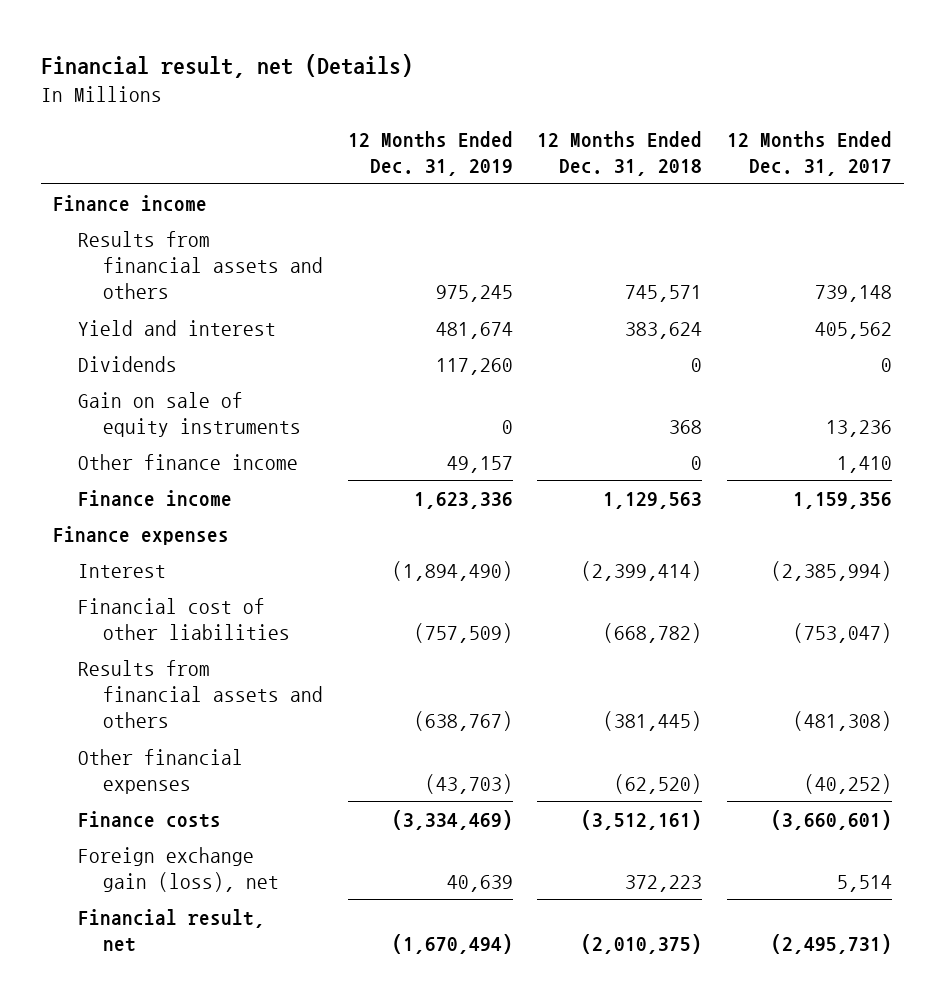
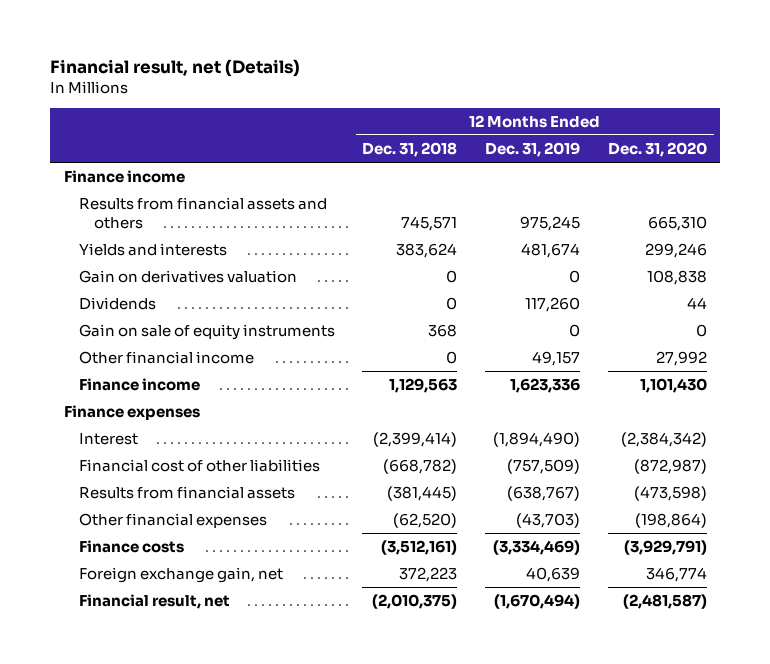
[726,130,892,177] 12 Months Ended Dec. 31, 2017 -> none
none -> [607,142,707,158] Dec. 31, 2020
[78,319,277,336] Yield and interest -> [78,243,227,257] Yields and interests
none -> [78,270,297,284] Gain on derivatives valuation
[78,453,299,470] Other finance income -> [78,351,254,365] Other financial income
[78,659,324,729] Results from financial assets and others -> [78,486,295,500] Results from financial assets
[78,846,280,892] Foreign exchange gain (loss), net -> [78,567,283,584] Foreign exchange gain, net

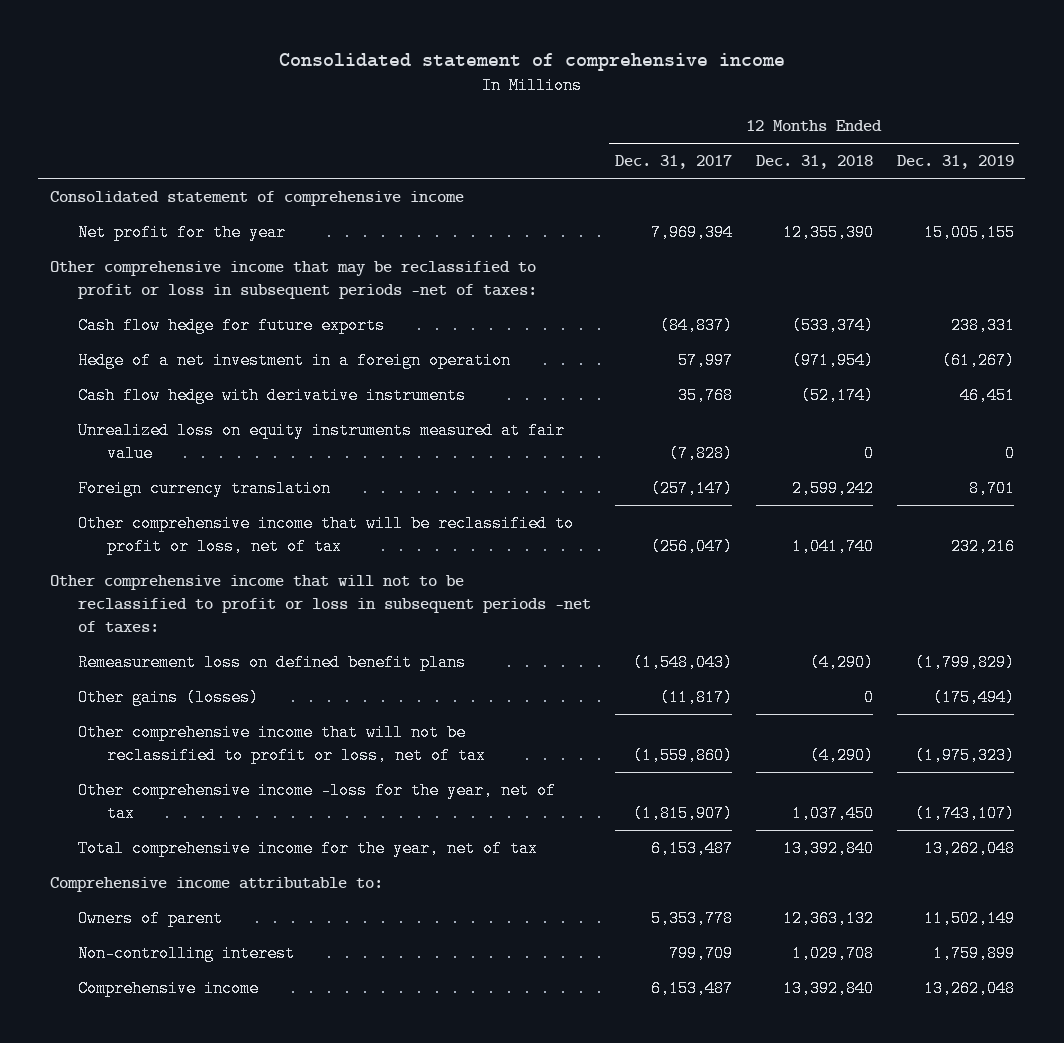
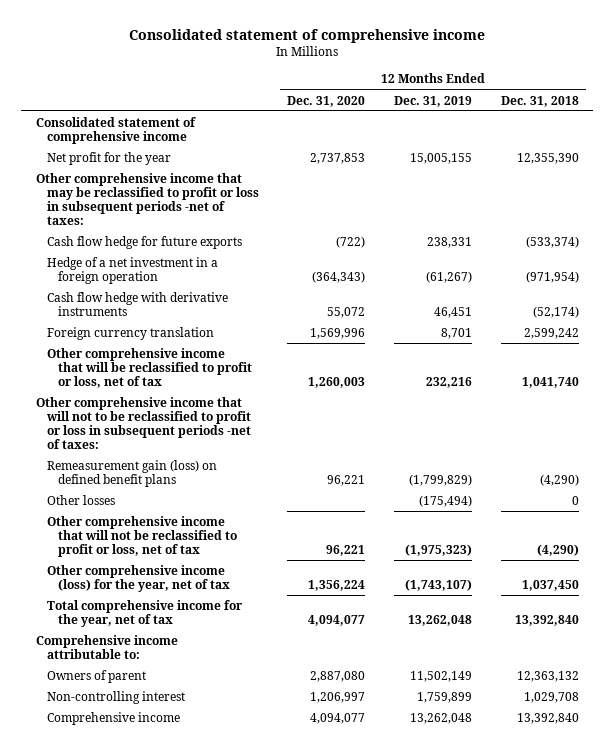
[615,155,733,170] Dec. 31, 2017 -> none
none -> [287,95,366,107] Dec. 31, 2020
[78,422,566,463] Unrealized loss on equity instruments measured at fair value -> none
[78,654,467,672] Remeasurement loss on defined benefit plans -> [46,459,217,488] Remeasurement gain (loss) on defined benefit plans
[78,689,260,707] Other gains (losses) -> [46,494,115,505] Other losses
[78,782,557,823] Other comprehensive income -loss for the year, net of tax -> [46,564,230,593] Other comprehensive income (loss) for the year, net of tax

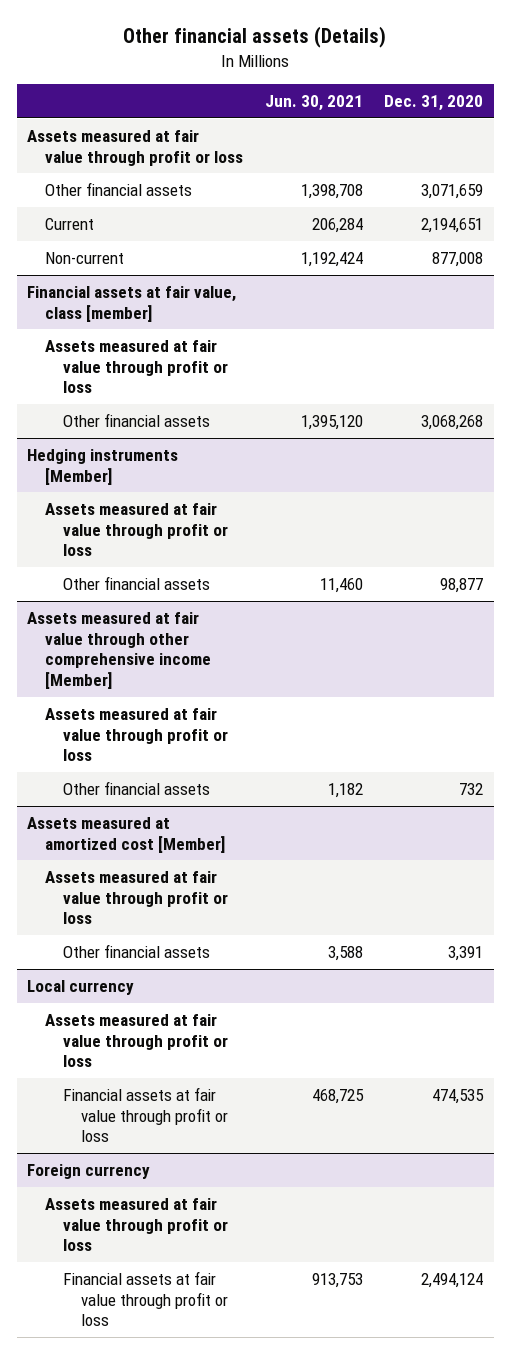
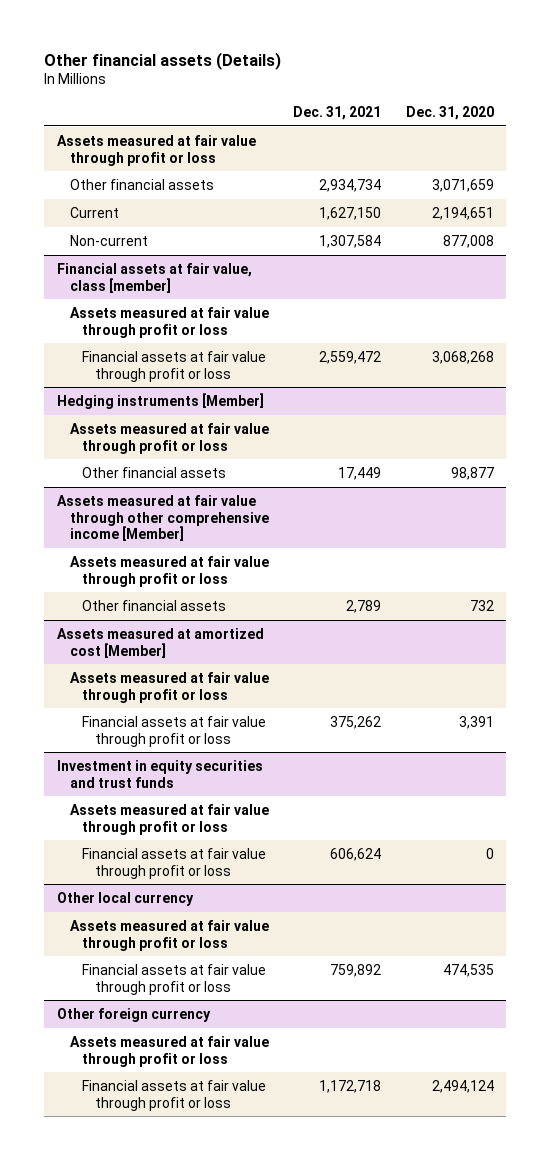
[264,94,363,111] Jun. 30, 2021 -> none
none -> [293,105,382,120] Dec. 31, 2021
[63,413,211,428] Other financial assets -> [82,350,267,382] Financial assets at fair value through profit or loss
[27,980,135,996] Local currency -> none
[63,944,211,959] Other financial assets -> [82,715,267,747] Financial assets at fair value through profit or loss
none -> [56,759,263,788] Investment in equity securities and trust funds
none -> [82,847,267,879] Financial assets at fair value through profit or loss
none -> [56,891,194,906] Other local currency
none -> [69,919,269,951] Assets measured at fair value through profit or loss
[27,1164,151,1180] Foreign currency -> [56,1007,211,1022] Other foreign currency

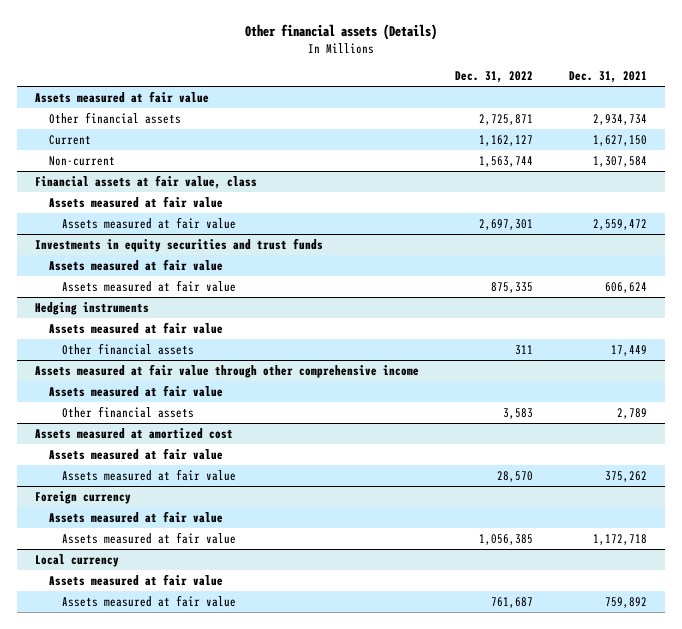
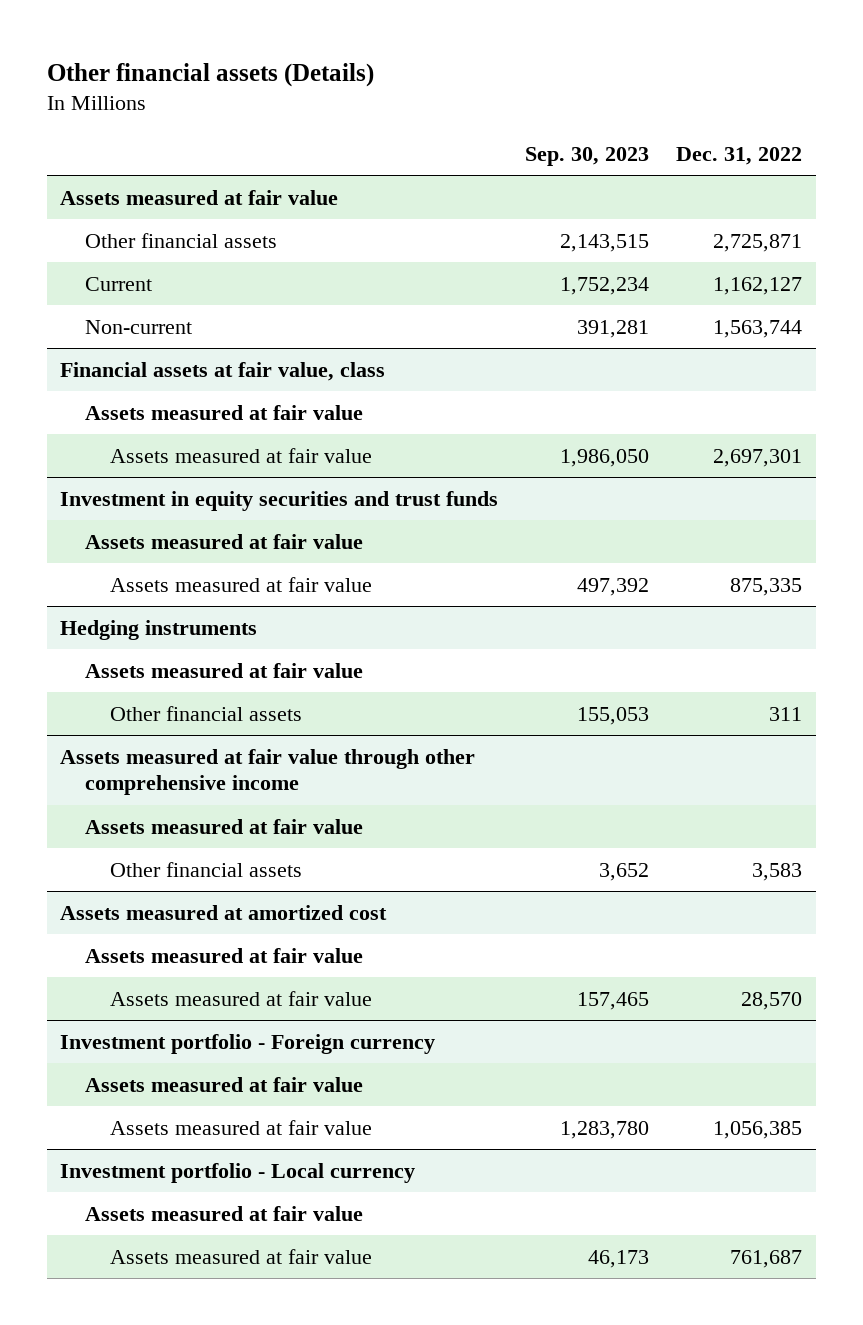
[568,71,647,84] Dec. 31, 2021 -> none
none -> [525,146,650,166] Sep. 30, 2023
[35,237,324,252] Investments in equity securities and trust funds -> [60,490,499,511] Investment in equity securities and trust funds
[35,490,132,504] Foreign currency -> [60,1033,436,1054] Investment portfolio - Foreign currency
[35,553,120,567] Local currency -> [60,1162,416,1183] Investment portfolio - Local currency

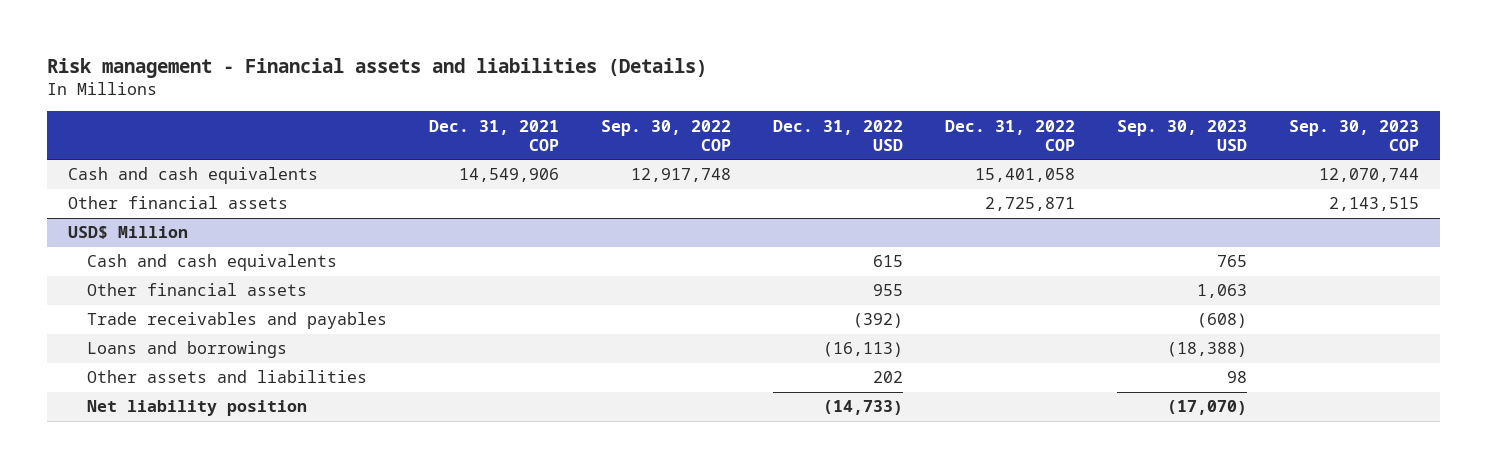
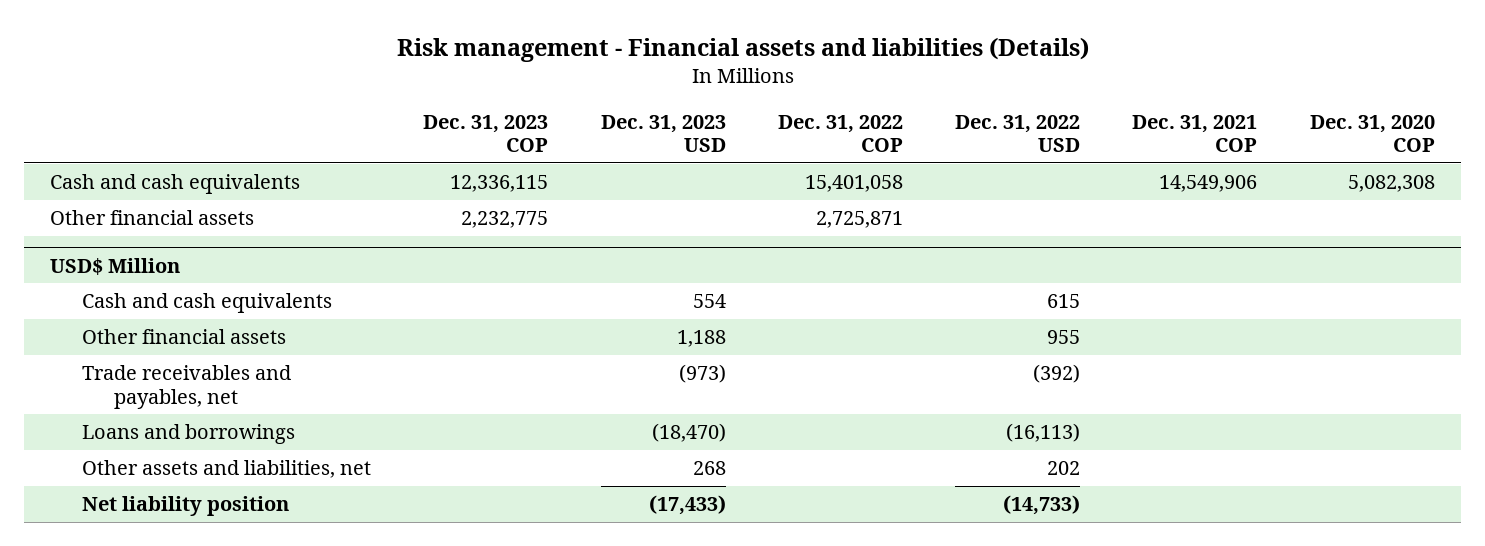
[601,119,732,151] Sep. 30, 2022 COP -> none
[1116,119,1247,151] Sep. 30, 2023 USD -> none
[1288,119,1419,151] Sep. 30, 2023 COP -> none
none -> [423,114,549,153] Dec. 31, 2023 COP
none -> [600,114,726,153] Dec. 31, 2023 USD
none -> [1309,114,1435,153] Dec. 31, 2020 COP
[87,312,388,330] Trade receivables and payables -> [82,365,292,409] Trade receivables and payables, net
[87,370,368,384] Other assets and liabilities -> [82,460,372,479] Other assets and liabilities, net

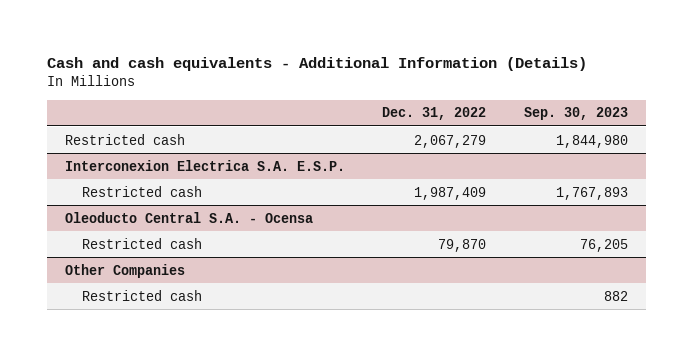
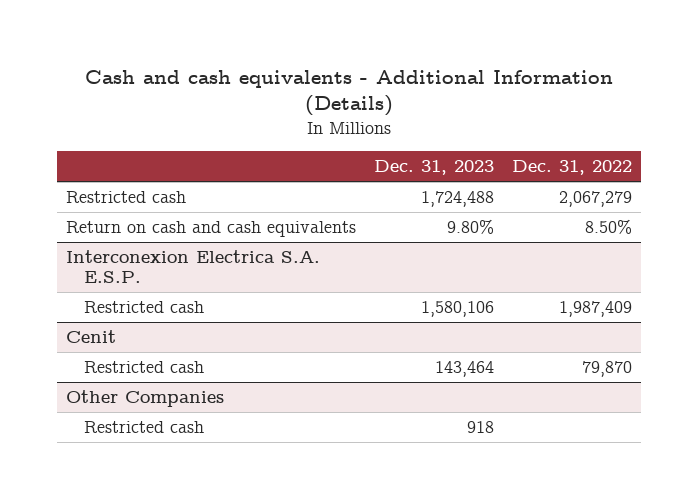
[523,107,628,121] Sep. 30, 2023 -> none
none -> [373,160,494,176] Dec. 31, 2023
none -> [65,220,356,237] Return on cash and cash equivalents
[65,211,314,223] Oleoducto Central S.A. - Ocensa -> none
none -> [65,329,116,343] Cenit

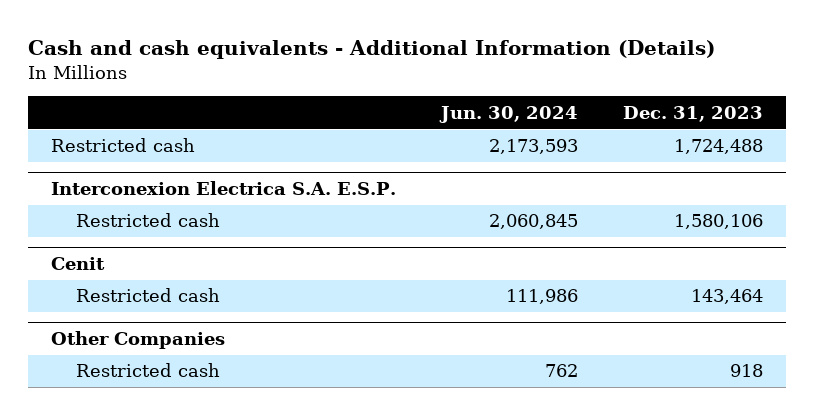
[511,160,632,176] Dec. 31, 2022 -> none
none -> [439,105,579,123] Jun. 30, 2024
[65,220,356,237] Return on cash and cash equivalents -> none

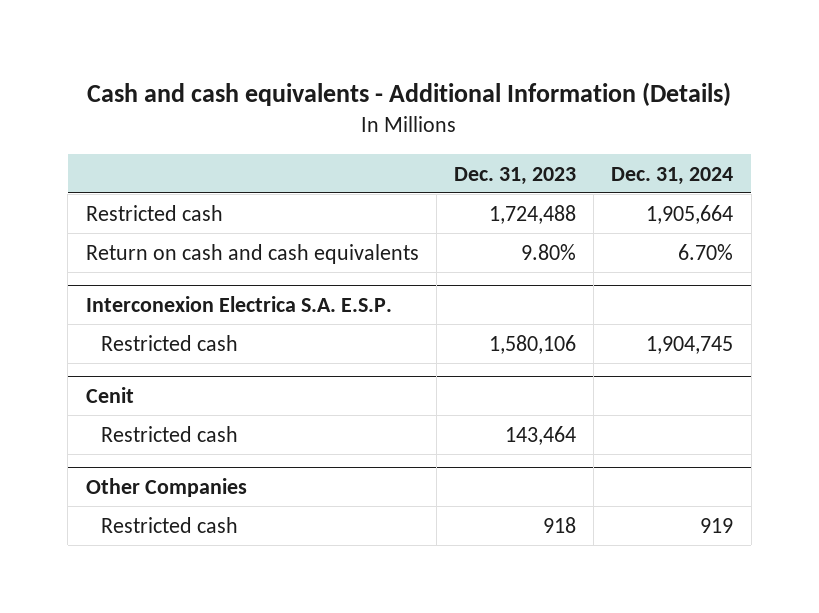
[439,105,579,123] Jun. 30, 2024 -> none
none -> [611,166,734,185] Dec. 31, 2024
none -> [85,243,419,264] Return on cash and cash equivalents

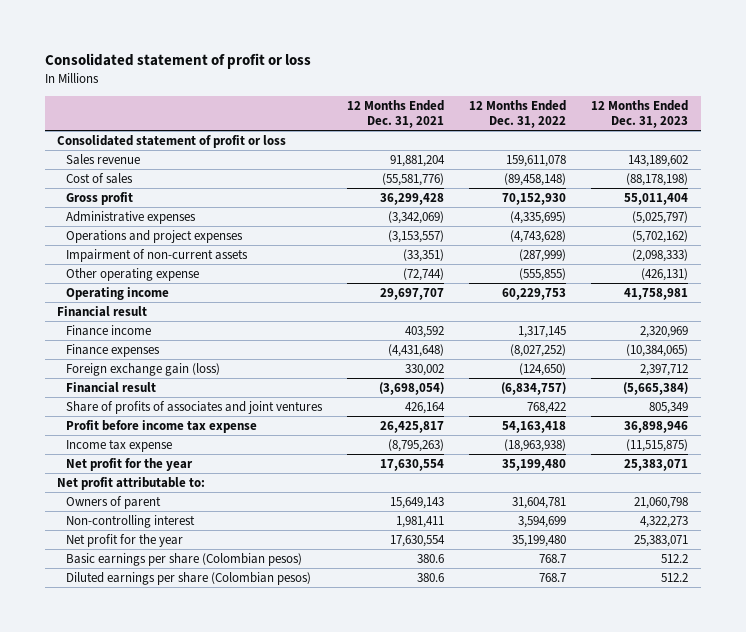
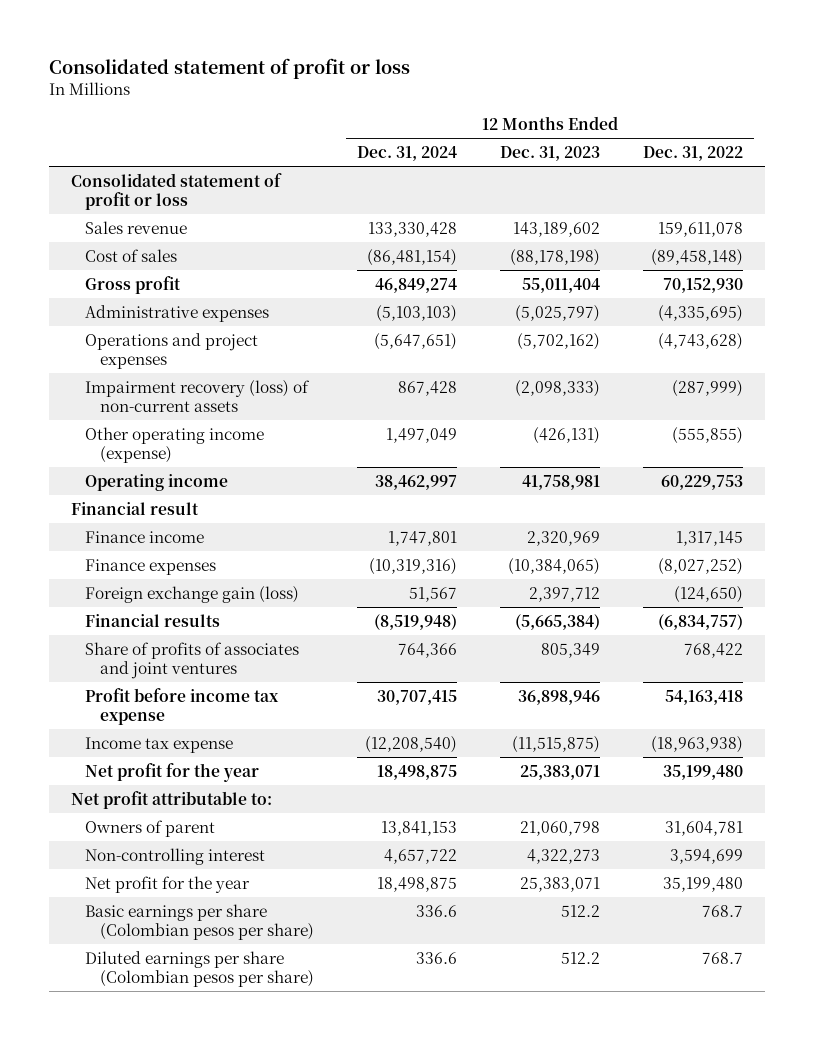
[347,99,445,129] 12 Months Ended Dec. 31, 2021 -> none
none -> [357,146,458,162] Dec. 31, 2024
[66,248,249,262] Impairment of non-current assets -> [85,379,311,413] Impairment recovery (loss) of non-current assets
[66,267,200,281] Other operating expense -> [85,426,265,464] Other operating income (expense)
[66,381,157,393] Financial result -> [85,613,221,627] Financial results
[66,552,303,566] Basic earnings per share (Colombian pesos) -> [85,903,315,941] Basic earnings per share (Colombian pesos per share)
[66,571,312,585] Diluted earnings per share (Colombian pesos) -> [85,950,315,988] Diluted earnings per share (Colombian pesos per share)

